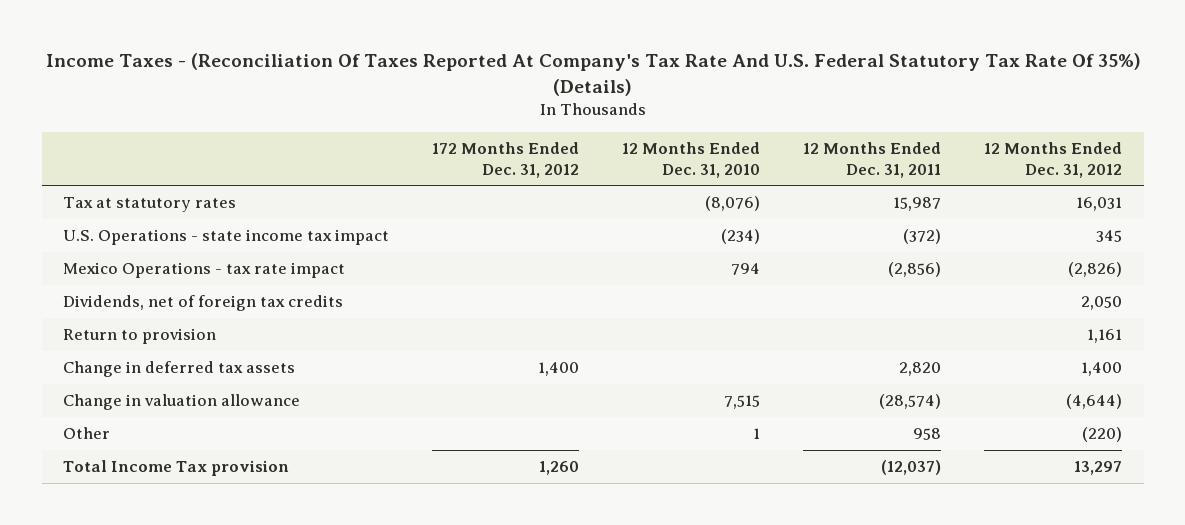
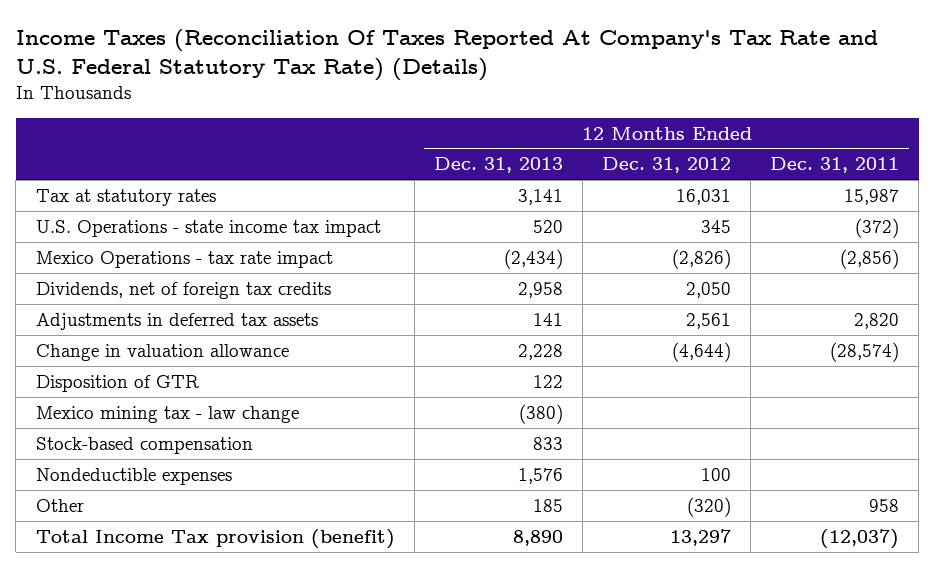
[45,53,1141,97] Income Taxes - (Reconciliation Of Taxes Reported At Company's Tax Rate And U.S. Federal Statutory Tax Rate Of 35%) (Details) -> [15,29,878,82] Income Taxes (Reconciliation Of Taxes Reported At Company's Tax Rate and U.S. Federal Statutory Tax Rate) (Details)
[432,141,580,178] 172 Months Ended Dec. 31, 2012 -> none
[622,141,761,178] 12 Months Ended Dec. 31, 2010 -> none
none -> [433,157,563,174] Dec. 31, 2013
[63,327,217,344] Return to provision -> none
[63,360,296,377] Change in deferred tax assets -> [35,312,318,330] Adjustments in deferred tax assets
[1081,361,1123,376] 1,400 -> [686,312,732,329] 2,561
none -> [35,374,199,392] Disposition of GTR
none -> [35,405,299,423] Mexico mining tax - law change
none -> [35,436,253,454] Stock-based compensation
none -> [35,467,232,485] Nondeductible expenses
[1082,426,1123,442] (220) -> [687,496,732,517] (320)
[63,459,290,476] Total Income Tax provision -> [35,528,395,549] Total Income Tax provision (benefit)

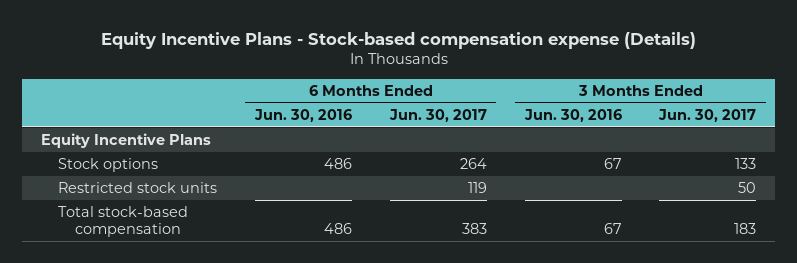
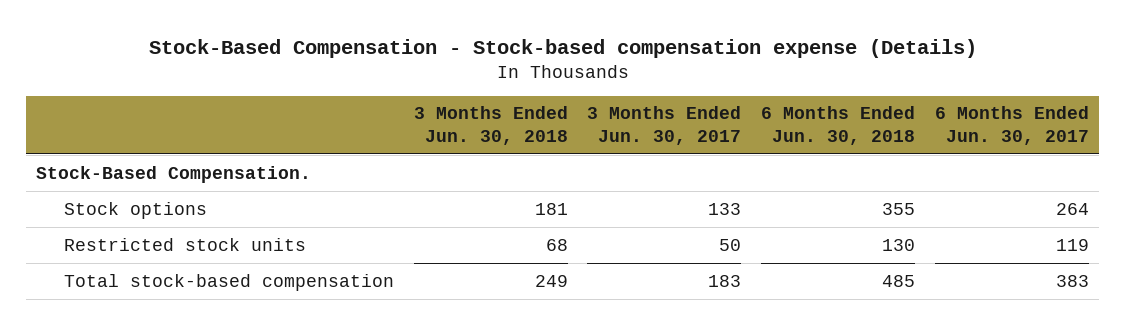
[100,31,696,49] Equity Incentive Plans - Stock-based compensation expense (Details) -> [148,38,977,58] Stock-Based Compensation - Stock-based compensation expense (Details)
[253,108,352,122] Jun. 30, 2016 -> none
[523,108,622,122] Jun. 30, 2016 -> none
none -> [413,106,568,145] 3 Months Ended Jun. 30, 2018
none -> [761,106,916,145] 6 Months Ended Jun. 30, 2018
[40,133,211,149] Equity Incentive Plans -> [36,165,312,183] Stock-Based Compensation.

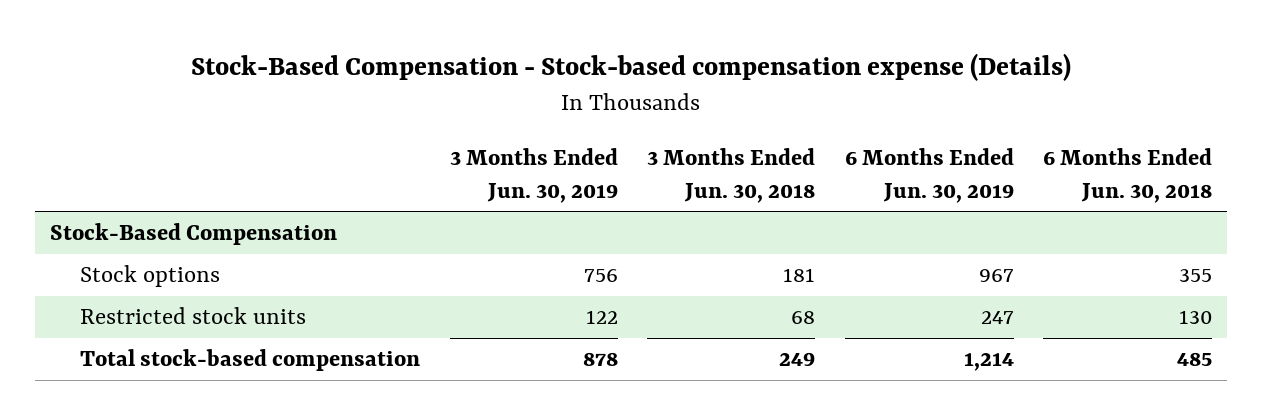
[587,106,742,145] 3 Months Ended Jun. 30, 2017 -> none
[935,106,1090,145] 6 Months Ended Jun. 30, 2017 -> none
none -> [449,147,618,203] 3 Months Ended Jun. 30, 2019
none -> [844,147,1014,203] 6 Months Ended Jun. 30, 2019
[36,165,312,183] Stock-Based Compensation. -> [49,223,337,246] Stock-Based Compensation

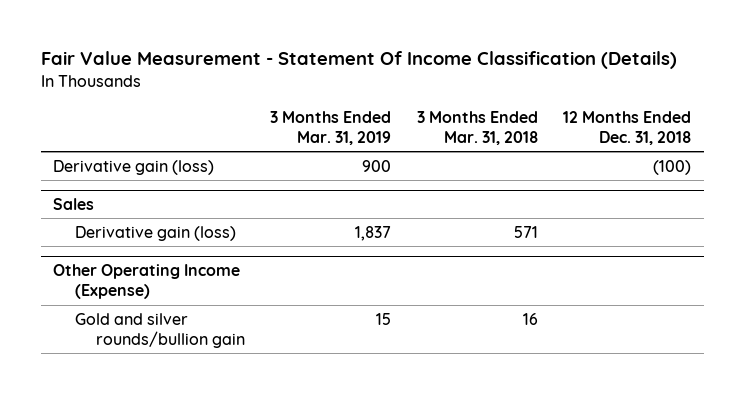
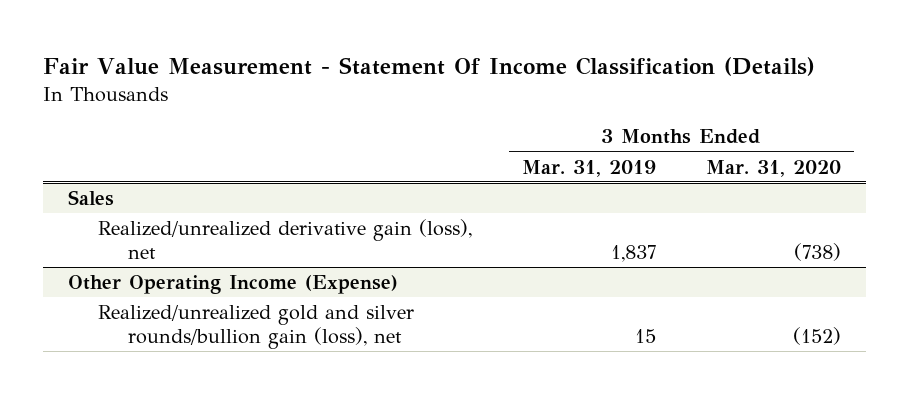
[416,110,538,146] 3 Months Ended Mar. 31, 2018 -> none
[562,110,691,146] 12 Months Ended Dec. 31, 2018 -> none
none -> [706,159,842,177] Mar. 31, 2020
[53,159,215,175] Derivative gain (loss) -> none
[74,225,236,241] Derivative gain (loss) -> [97,219,472,259] Realized/unrealized derivative gain (loss), net
[74,312,246,349] Gold and silver rounds/bullion gain -> [97,305,414,349] Realized/unrealized gold and silver rounds/bullion gain (loss), net

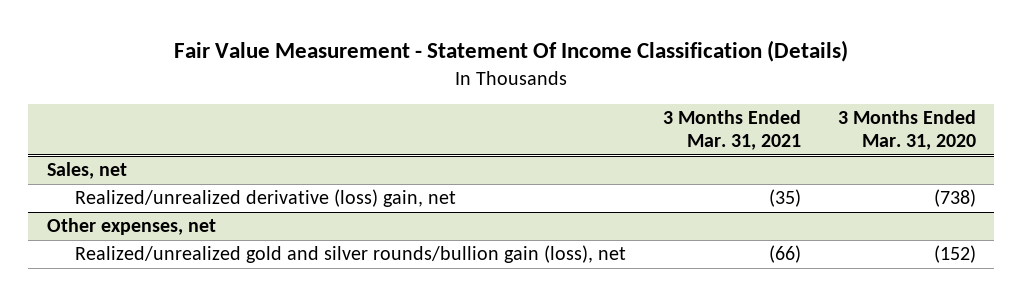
[521,159,656,177] Mar. 31, 2019 -> none
none -> [662,110,801,151] 3 Months Ended Mar. 31, 2021
[67,190,114,207] Sales -> [46,162,127,180] Sales, net
[97,219,472,259] Realized/unrealized derivative gain (loss), net -> [75,189,457,208] Realized/unrealized derivative (loss) gain, net
[67,275,398,295] Other Operating Income (Expense) -> [46,218,216,236] Other expenses, net

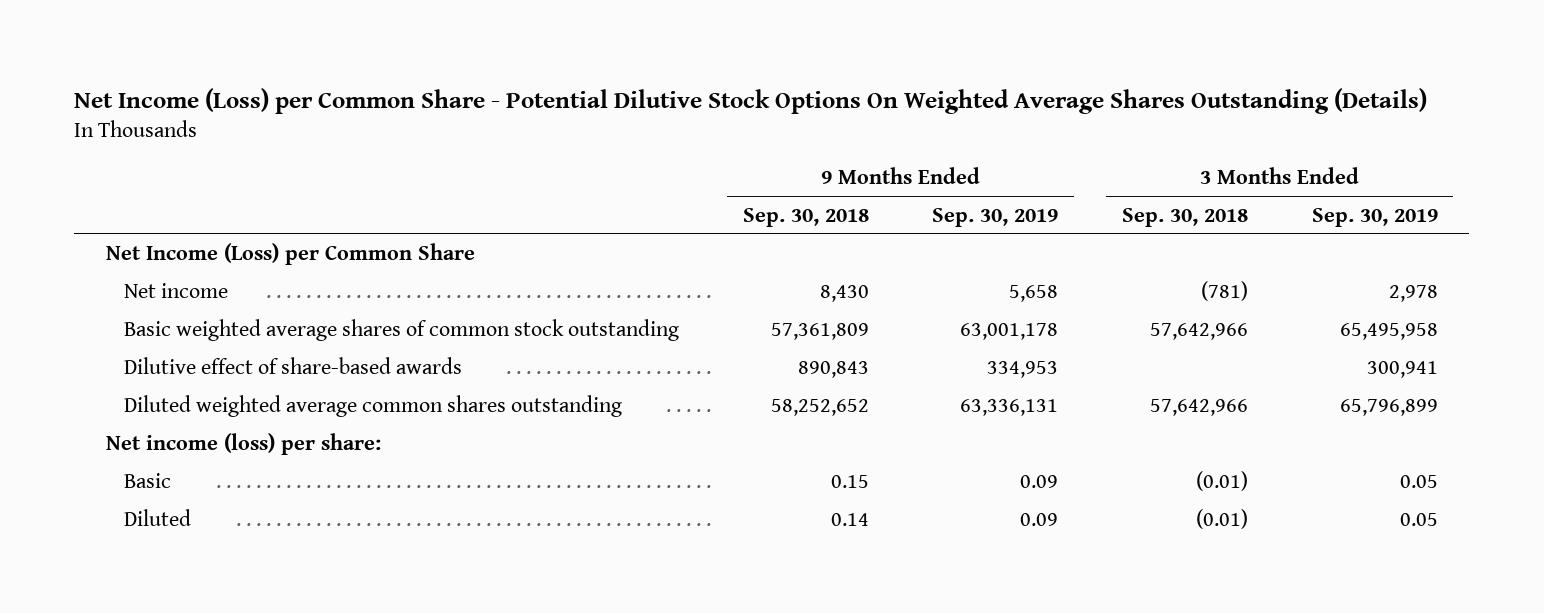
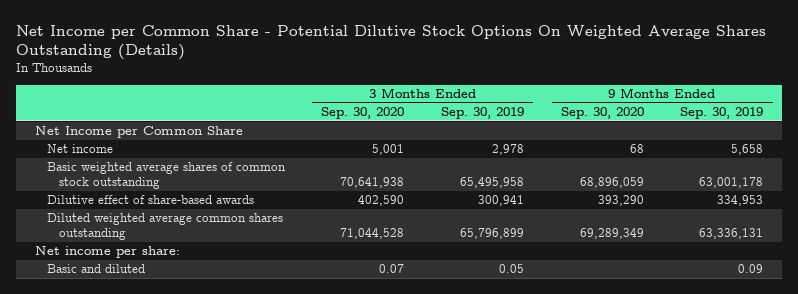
[74,87,1428,114] Net Income (Loss) per Common Share - Potential Dilutive Stock Options On Weighted Average Shares Outstanding (Details) -> [16,24,767,61] Net Income per Common Share - Potential Dilutive Stock Options On Weighted Average Shares Outstanding (Details)
[742,207,869,227] Sep. 30, 2018 -> none
[1121,207,1248,227] Sep. 30, 2018 -> none
none -> [321,106,405,119] Sep. 30, 2020
none -> [560,106,644,119] Sep. 30, 2020
[106,243,476,266] Net Income (Loss) per Common Share -> [34,126,243,139] Net Income per Common Share
[124,473,172,489] Basic -> none
[124,509,192,527] Diluted -> none
[106,433,382,456] Net income (loss) per share: -> [34,246,180,259] Net income per share:
none -> [46,264,145,274] Basic and diluted

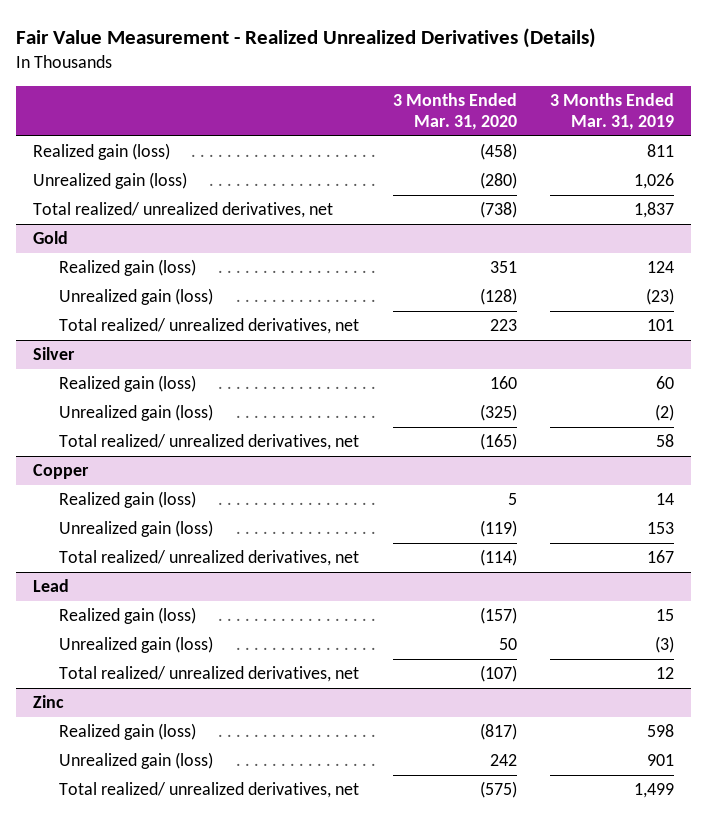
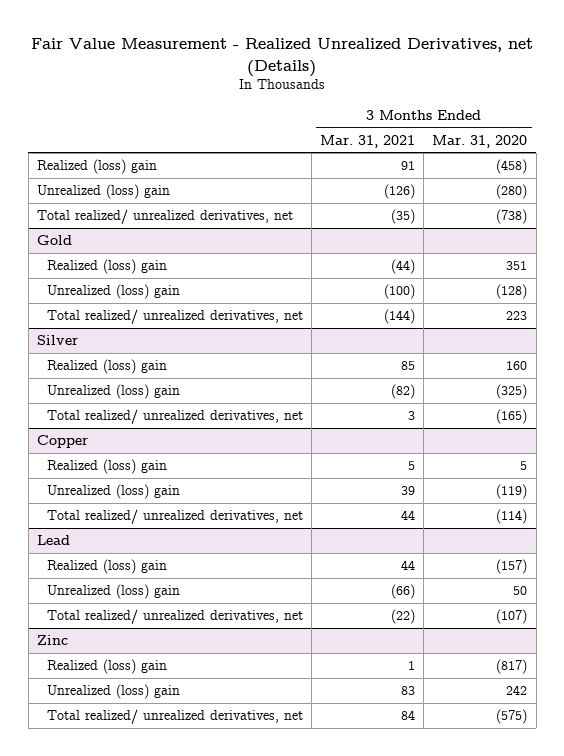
[15,27,596,48] Fair Value Measurement - Realized Unrealized Derivatives (Details) -> [31,38,534,77] Fair Value Measurement - Realized Unrealized Derivatives, net (Details)
[550,92,675,130] 3 Months Ended Mar. 31, 2019 -> none
none -> [320,134,416,148] Mar. 31, 2021
[32,143,170,161] Realized gain (loss) -> [36,159,157,175] Realized (loss) gain
[32,172,187,190] Unrealized gain (loss) -> [36,184,170,200] Unrealized (loss) gain
[59,259,197,277] Realized gain (loss) -> [47,259,168,275] Realized (loss) gain
[59,288,214,306] Unrealized gain (loss) -> [47,284,181,300] Unrealized (loss) gain
[59,375,197,393] Realized gain (loss) -> [47,359,168,375] Realized (loss) gain
[59,404,214,422] Unrealized gain (loss) -> [47,384,181,400] Unrealized (loss) gain
[59,491,197,509] Realized gain (loss) -> [47,459,168,475] Realized (loss) gain
[59,520,214,538] Unrealized gain (loss) -> [47,484,181,500] Unrealized (loss) gain
[59,607,197,625] Realized gain (loss) -> [47,559,168,575] Realized (loss) gain
[59,636,214,654] Unrealized gain (loss) -> [47,584,181,600] Unrealized (loss) gain
[59,723,197,741] Realized gain (loss) -> [47,659,168,675] Realized (loss) gain
[59,752,214,770] Unrealized gain (loss) -> [47,684,181,700] Unrealized (loss) gain

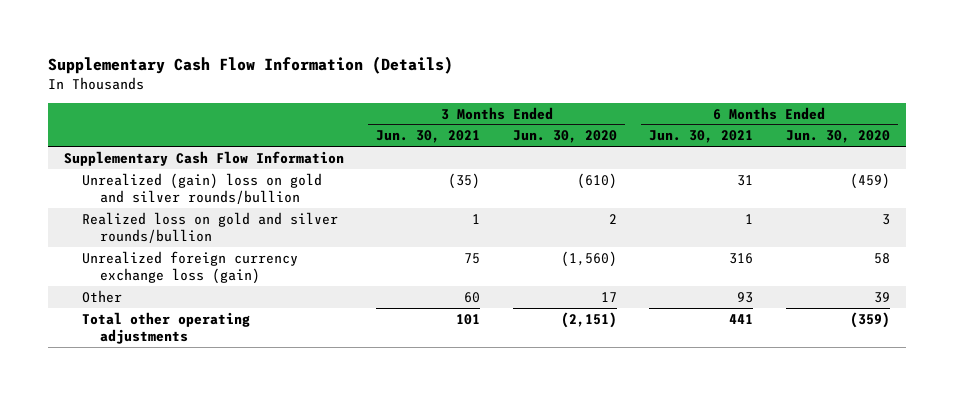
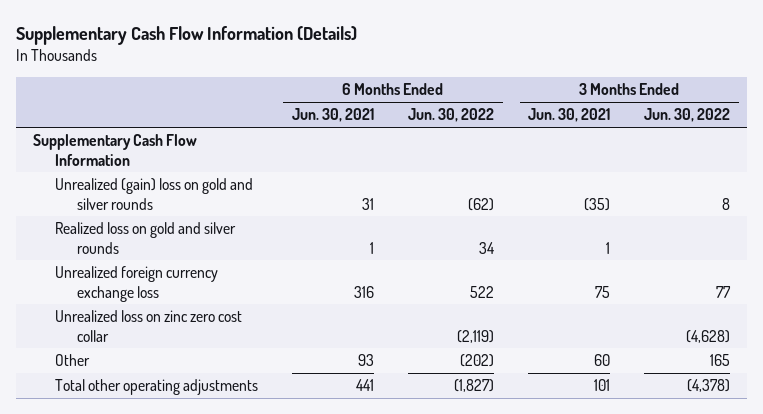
[512,130,617,144] Jun. 30, 2020 -> none
[785,130,890,144] Jun. 30, 2020 -> none
none -> [407,108,494,123] Jun. 30, 2022
none -> [644,108,731,123] Jun. 30, 2022
[82,172,323,204] Unrealized (gain) loss on gold and silver rounds/bullion -> [54,178,253,210] Unrealized (gain) loss on gold and silver rounds
[82,211,339,243] Realized loss on gold and silver rounds/bullion -> [54,222,236,254] Realized loss on gold and silver rounds
[82,250,299,284] Unrealized foreign currency exchange loss (gain) -> [54,266,218,302] Unrealized foreign currency exchange loss
none -> [54,310,242,342] Unrealized loss on zinc zero cost collar

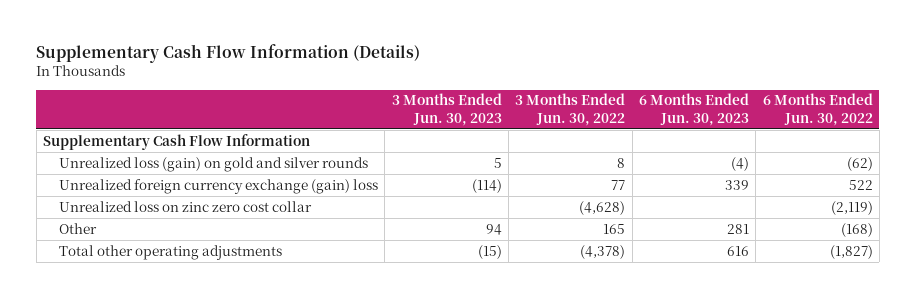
[291,108,374,123] Jun. 30, 2021 -> none
[528,108,611,123] Jun. 30, 2021 -> none
none -> [391,93,502,126] 3 Months Ended Jun. 30, 2023
none -> [638,93,749,126] 6 Months Ended Jun. 30, 2023
[54,222,236,254] Realized loss on gold and silver rounds -> none
[54,178,253,210] Unrealized (gain) loss on gold and silver rounds -> [59,156,369,172] Unrealized loss (gain) on gold and silver rounds
[54,266,218,302] Unrealized foreign currency exchange loss -> [59,178,379,194] Unrealized foreign currency exchange (gain) loss
[459,354,494,368] (202) -> [840,222,873,237] (168)

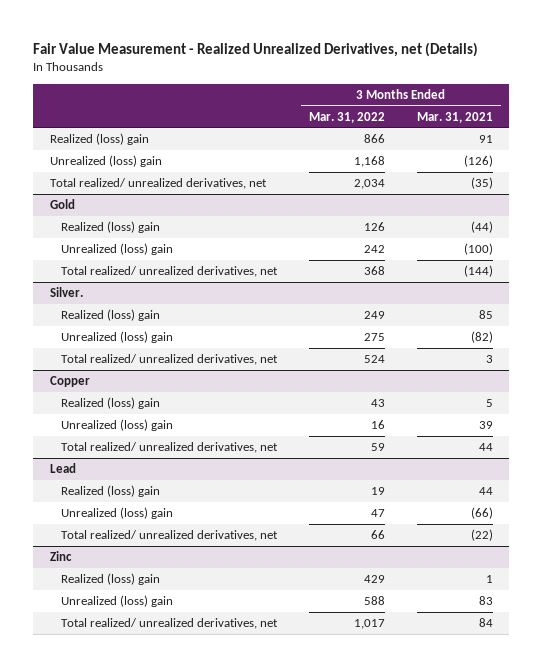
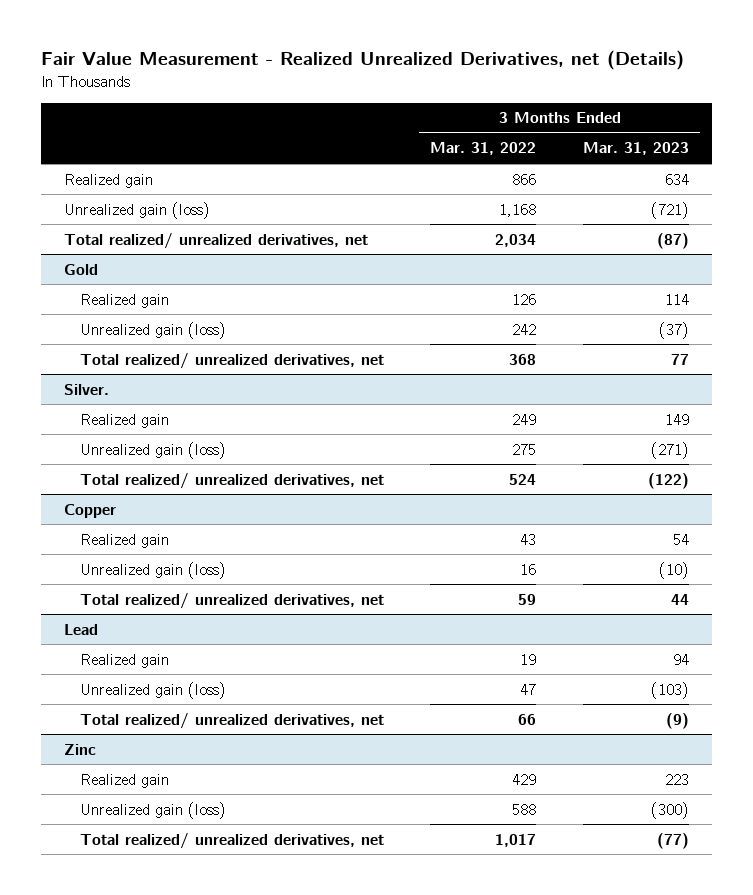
[417,111,494,123] Mar. 31, 2021 -> none
none -> [582,142,689,156] Mar. 31, 2023
[49,132,149,145] Realized (loss) gain -> [63,173,153,188] Realized gain
[49,154,162,167] Unrealized (loss) gain -> [63,201,210,219] Unrealized gain (loss)
[60,220,160,233] Realized (loss) gain -> [79,293,169,308] Realized gain
[60,242,173,255] Unrealized (loss) gain -> [79,321,226,339] Unrealized gain (loss)
[60,308,160,321] Realized (loss) gain -> [79,413,169,428] Realized gain
[60,330,173,343] Unrealized (loss) gain -> [79,441,226,459] Unrealized gain (loss)
[60,396,160,409] Realized (loss) gain -> [79,533,169,548] Realized gain
[60,418,173,431] Unrealized (loss) gain -> [79,561,226,579] Unrealized gain (loss)
[60,484,160,497] Realized (loss) gain -> [79,653,169,668] Realized gain
[60,506,173,519] Unrealized (loss) gain -> [79,681,226,699] Unrealized gain (loss)
[60,572,160,585] Realized (loss) gain -> [79,773,169,788] Realized gain
[60,594,173,607] Unrealized (loss) gain -> [79,801,226,819] Unrealized gain (loss)

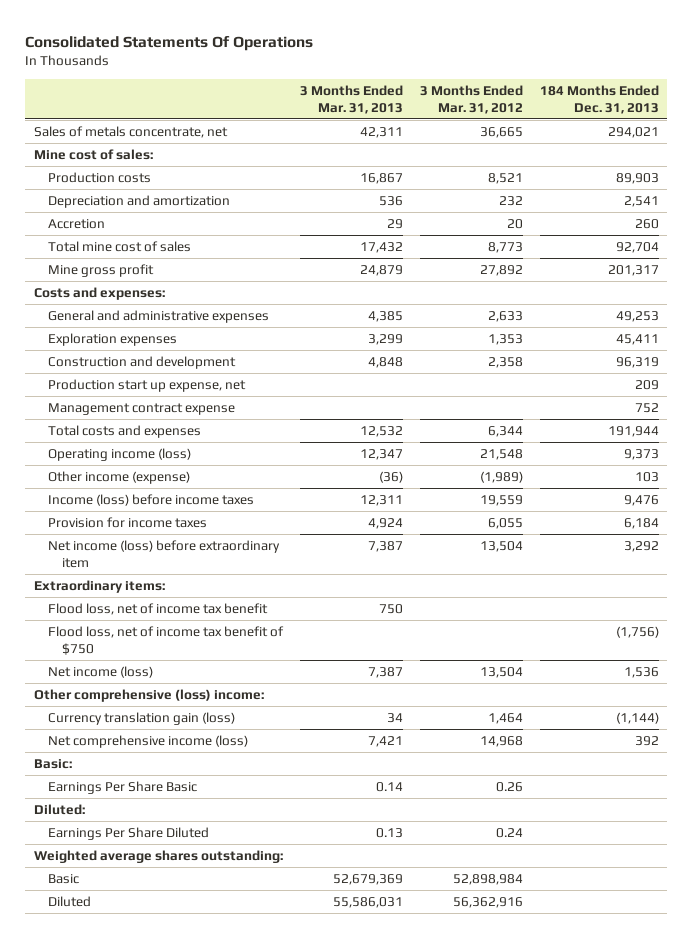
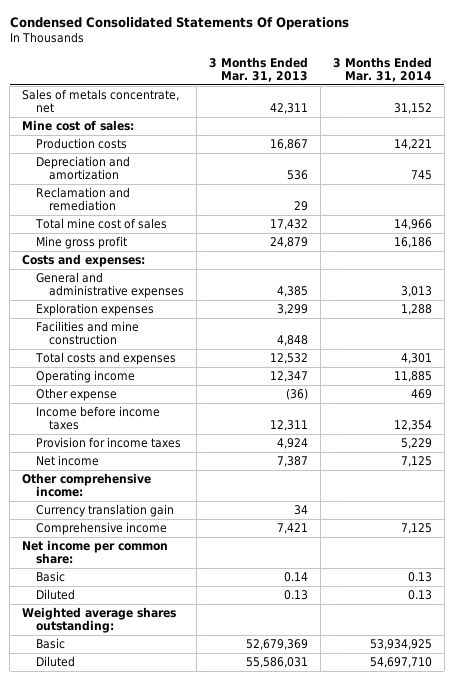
[25,35,314,51] Consolidated Statements Of Operations -> [9,17,349,31] Condensed Consolidated Statements Of Operations
[419,84,523,115] 3 Months Ended Mar. 31, 2012 -> none
[539,84,659,115] 184 Months Ended Dec. 31, 2013 -> none
none -> [332,56,432,83] 3 Months Ended Mar. 31, 2014
[48,218,106,229] Accretion -> none
none -> [35,187,130,212] Reclamation and remediation
[48,378,247,392] Production start up expense, net -> none
[48,402,236,415] Management contract expense -> none
[48,355,237,369] Construction and development -> [35,321,139,346] Facilities and mine construction
[48,447,192,461] Operating income (loss) -> [35,370,135,384] Operating income
[48,470,191,484] Other income (expense) -> [35,388,117,402] Other expense
[48,493,255,506] Income (loss) before income taxes -> [35,406,160,431] Income before income taxes
[48,539,281,569] Net income (loss) before extraordinary item -> none
[33,579,165,593] Extraordinary items: -> none
[48,602,269,615] Flood loss, net of income tax benefit -> none
[48,625,285,656] Flood loss, net of income tax benefit of $750 -> none
[33,758,72,769] Basic: -> none
[33,803,85,815] Diluted: -> none
[48,665,154,678] Net income (loss) -> [35,455,99,467] Net income
[33,688,264,702] Other comprehensive (loss) income: -> [22,473,152,498] Other comprehensive income:
[48,711,236,725] Currency translation gain (loss) -> [35,504,174,518] Currency translation gain
[48,734,249,748] Net comprehensive income (loss) -> [35,522,167,536] Comprehensive income
none -> [22,540,169,565] Net income per common share:
[48,780,198,794] Earnings Per Share Basic -> [35,571,65,583] Basic
[48,826,210,840] Earnings Per Share Diluted -> [35,589,75,601] Diluted

